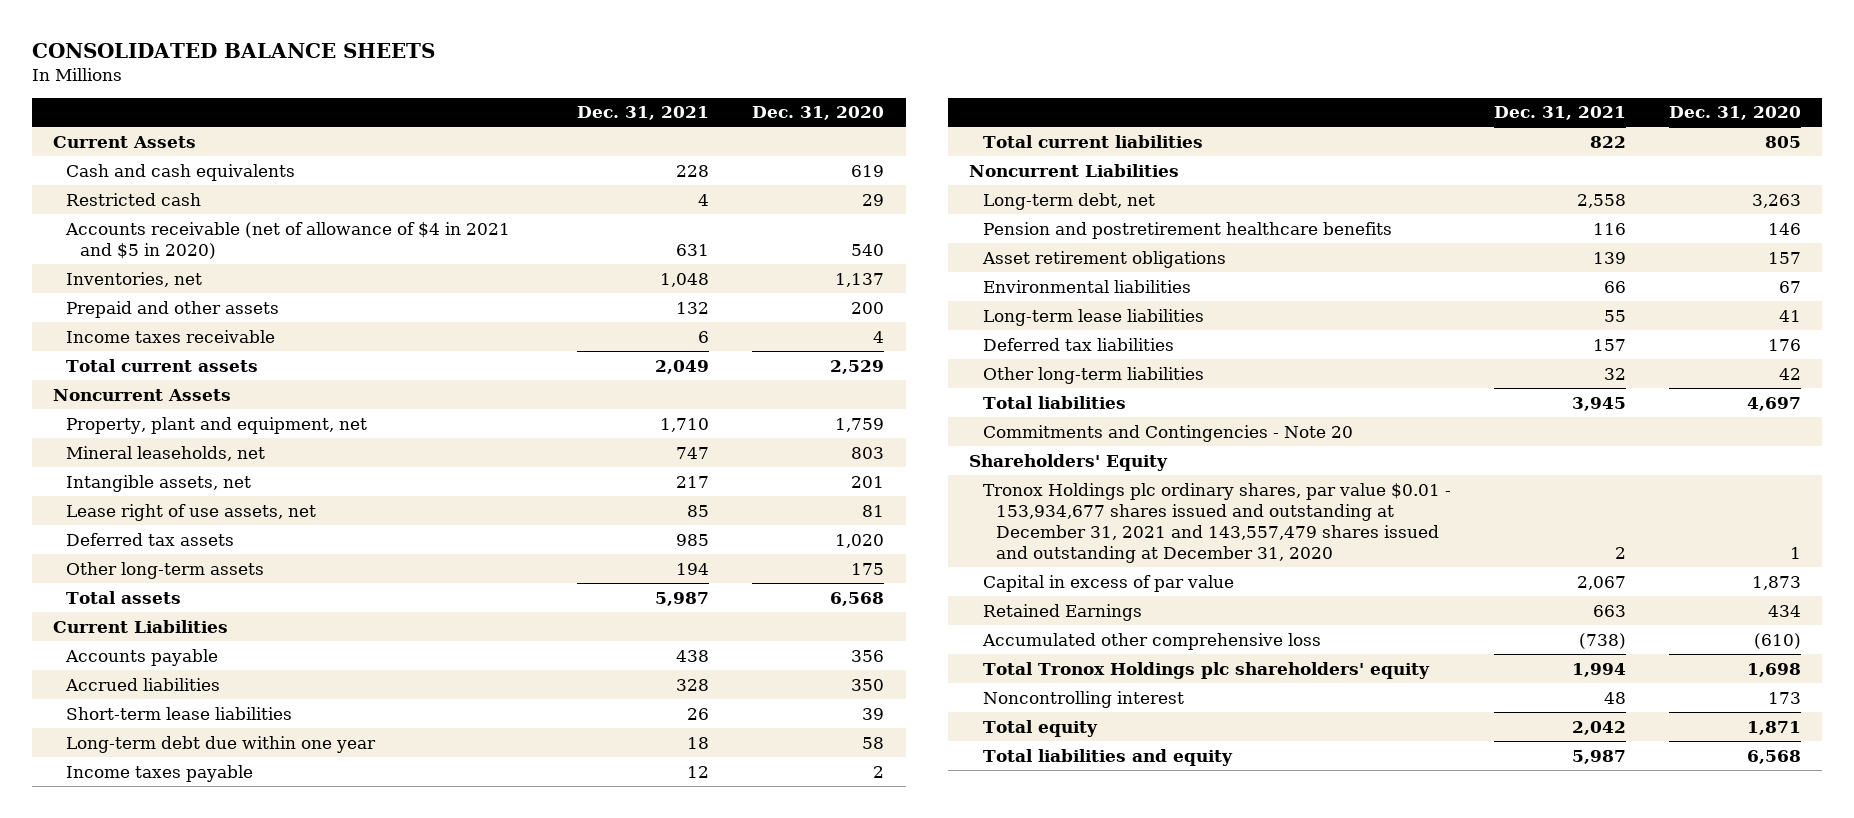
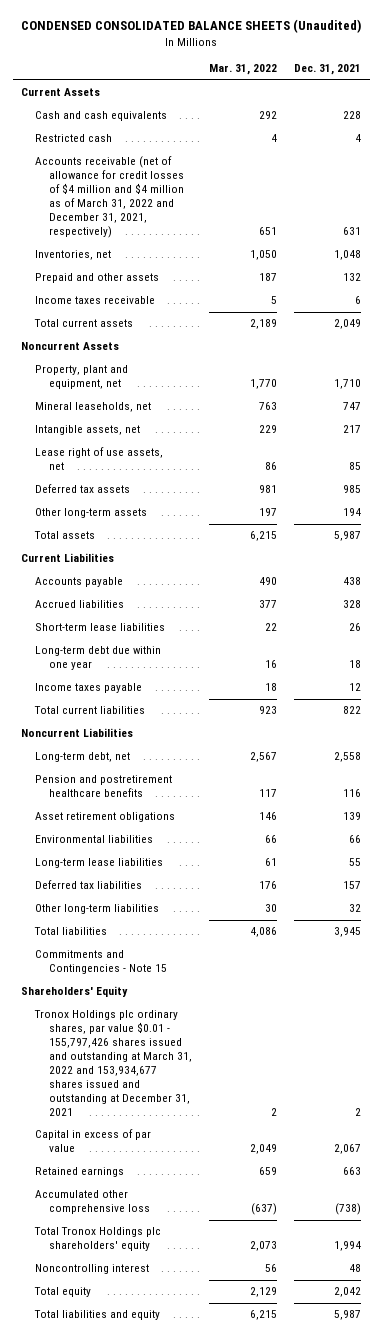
[31,42,435,58] CONSOLIDATED BALANCE SHEETS -> [21,19,362,34] CONDENSED CONSOLIDATED BALANCE SHEETS (Unaudited)
[752,106,885,121] Dec. 31, 2020 -> none
none -> [208,64,277,76] Mar. 31, 2022
[65,221,511,259] Accounts receivable (net of allowance of $4 in 2021 and $5 in 2020) -> [35,156,184,239] Accounts receivable (net of allowance for credit losses of $4 million and $4 million as of March 31, 2022 and December 31, 2021, respectively)
[982,424,1353,442] Commitments and Contingencies - Note 20 -> [35,950,167,975] Commitments and Contingencies - Note 15
[982,482,1451,563] Tronox Holdings plc ordinary shares, par value $0.01 - 153,934,677 shares issued and outstanding at December 31, 2021 and 143,557,479 shares issued and outstanding at December 31, 2020 -> [34,1010,192,1117] Tronox Holdings plc ordinary shares, par value $0.01 - 155,797,426 shares issued and outstanding at March 31, 2022 and 153,934,677 shares issued and outstanding at December 31, 2021
[982,603,1142,621] Retained Earnings -> [35,1167,125,1178] Retained earnings

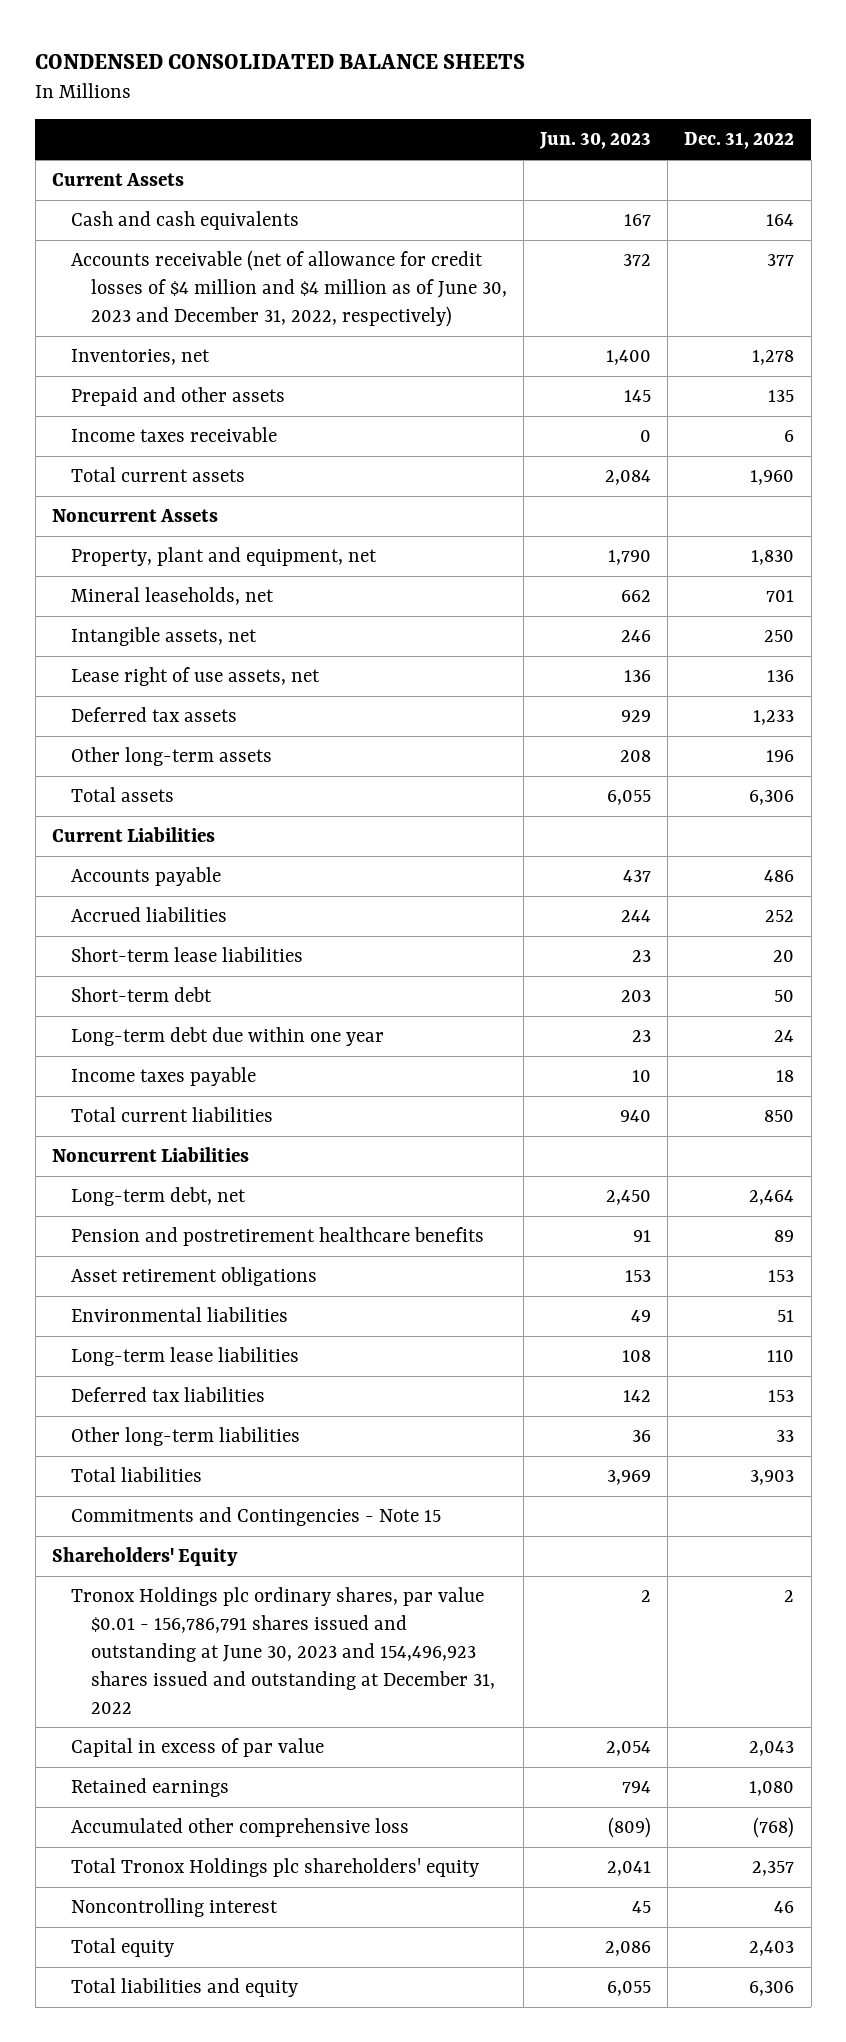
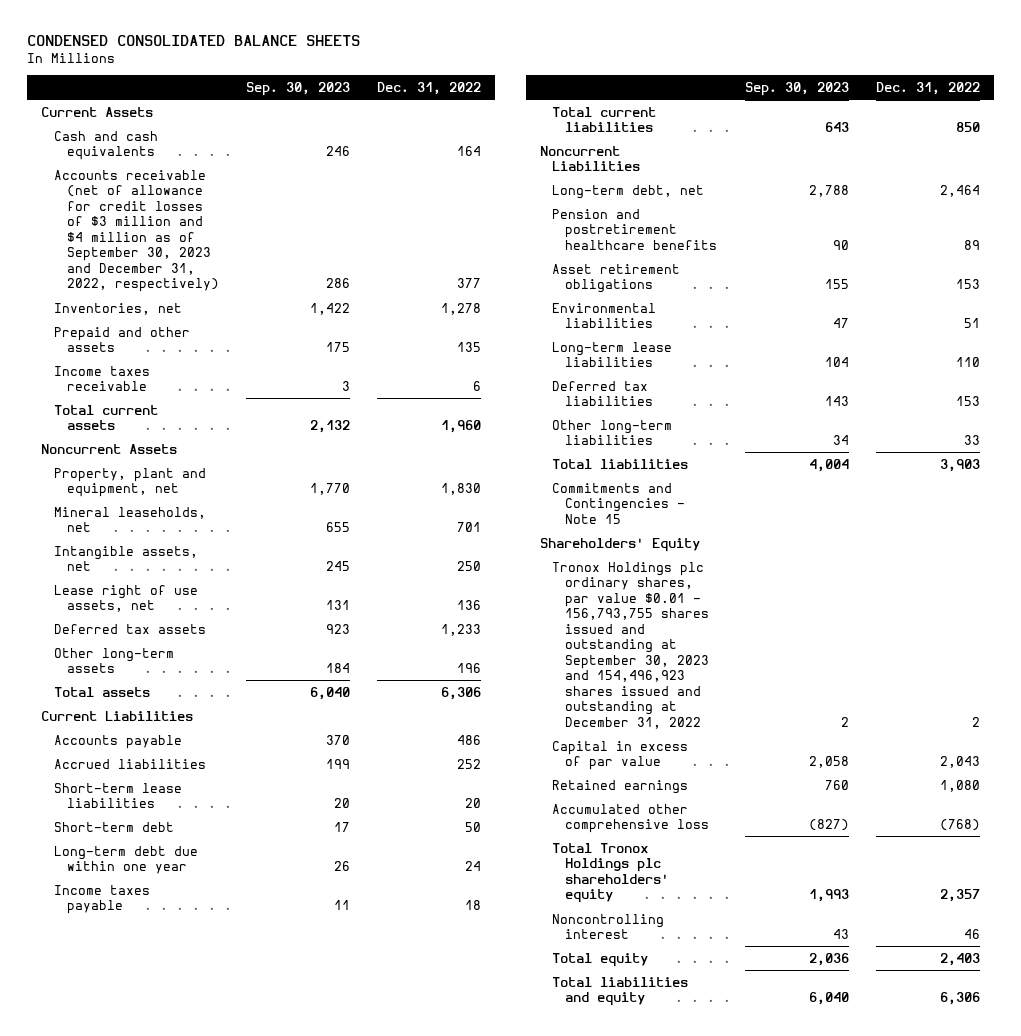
[539,132,652,150] Jun. 30, 2023 -> none
none -> [246,81,351,96] Sep. 30, 2023
[71,250,507,327] Accounts receivable (net of allowance for credit losses of $4 million and $4 million as of June 30, 2023 and December 31, 2022, respectively) -> [53,169,219,293] Accounts receivable (net of allowance for credit losses of $3 million and $4 million as of September 30, 2023 and December 31, 2022, respectively)
[71,1587,495,1714] Tronox Holdings plc ordinary shares, par value $0.01 - 156,786,791 shares issued and outstanding at June 30, 2023 and 154,496,923 shares issued and outstanding at December 31, 2022 -> [552,561,710,729] Tronox Holdings plc ordinary shares, par value $0.01 - 156,793,755 shares issued and outstanding at September 30, 2023 and 154,496,923 shares issued and outstanding at December 31, 2022

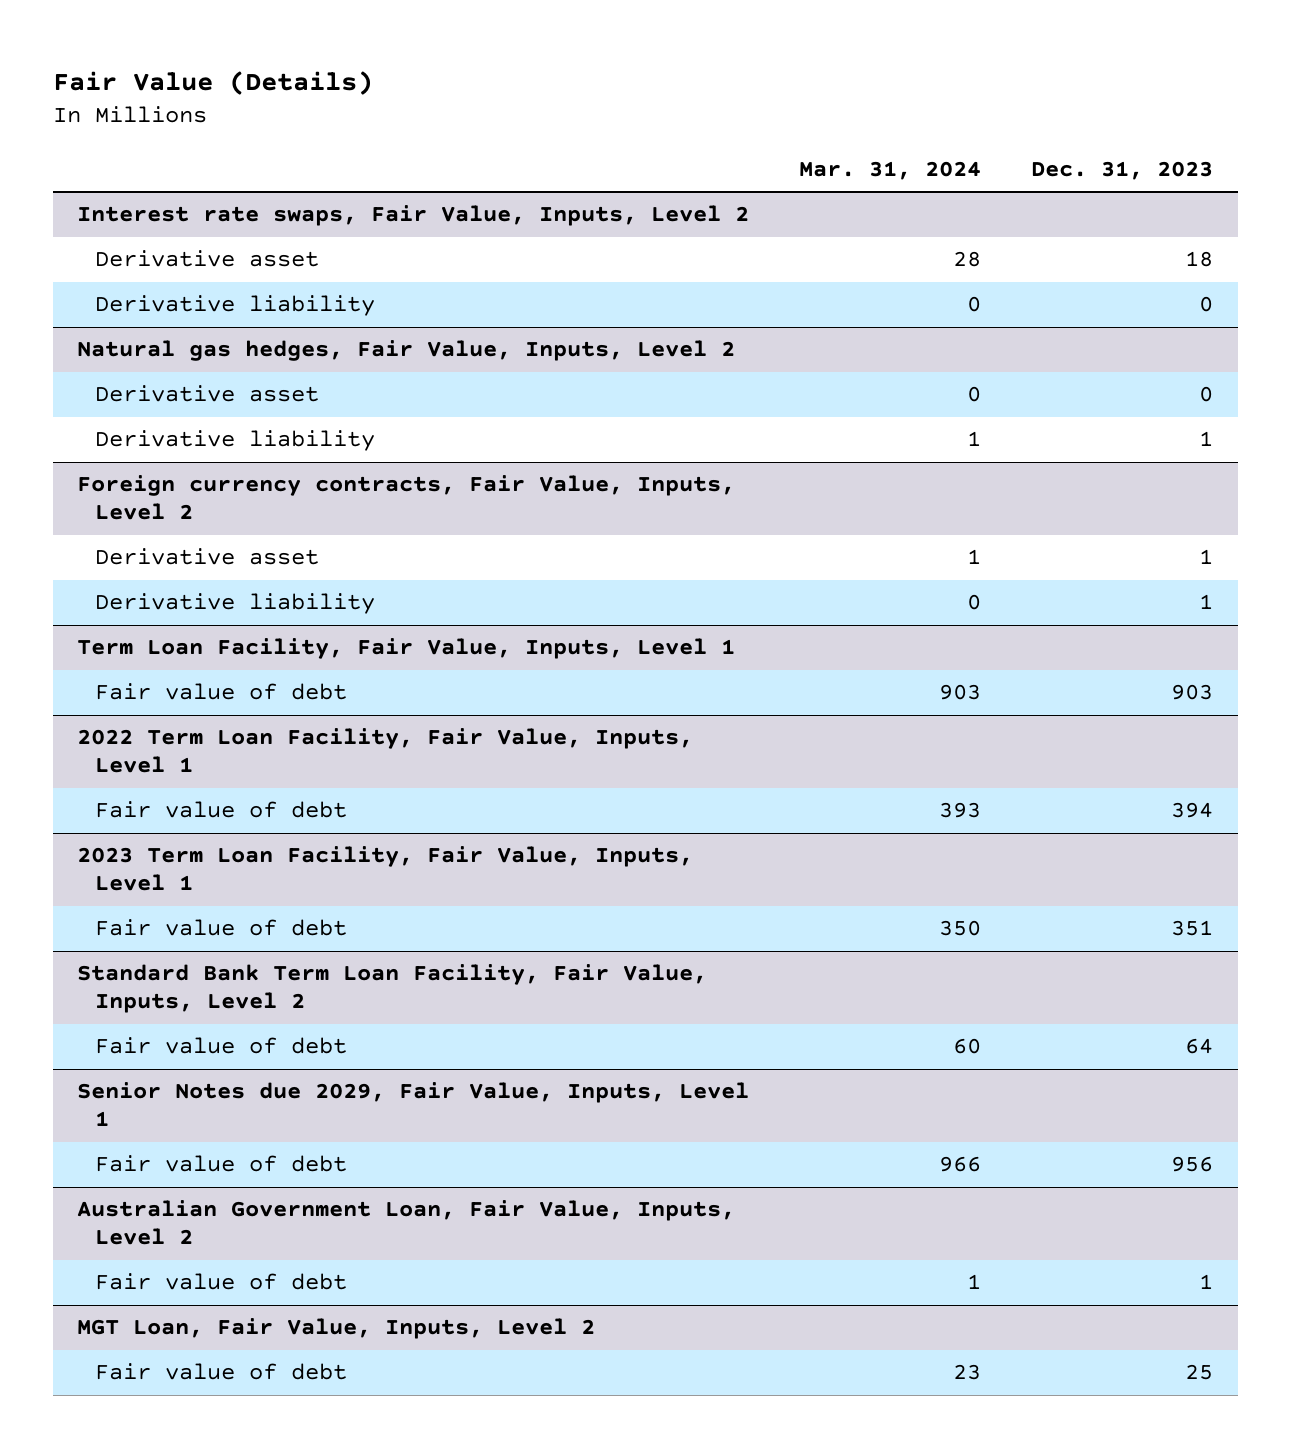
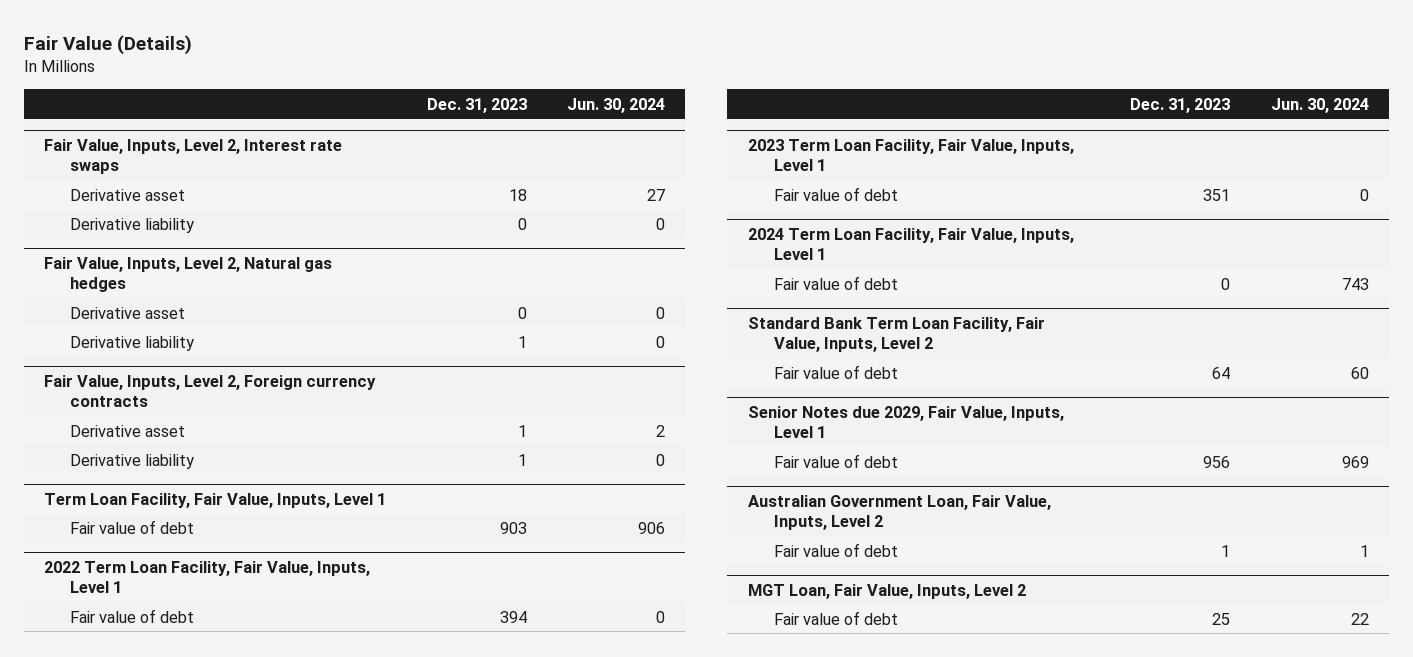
[799,161,982,181] Mar. 31, 2024 -> none
none -> [567,97,666,113] Jun. 30, 2024
[77,205,750,227] Interest rate swaps, Fair Value, Inputs, Level 2 -> [44,138,343,174] Fair Value, Inputs, Level 2, Interest rate swaps
[77,340,736,362] Natural gas hedges, Fair Value, Inputs, Level 2 -> [44,256,333,292] Fair Value, Inputs, Level 2, Natural gas hedges
[77,475,736,521] Foreign currency contracts, Fair Value, Inputs, Level 2 -> [44,374,377,407] Fair Value, Inputs, Level 2, Foreign currency contracts
none -> [747,227,1074,260] 2024 Term Loan Facility, Fair Value, Inputs, Level 1
none -> [773,275,898,290] Fair value of debt

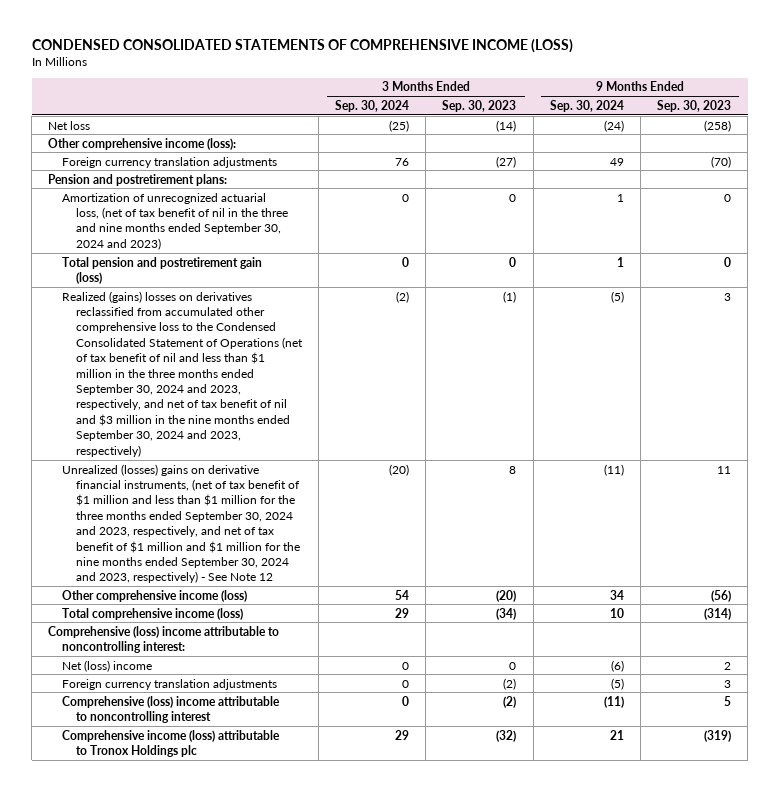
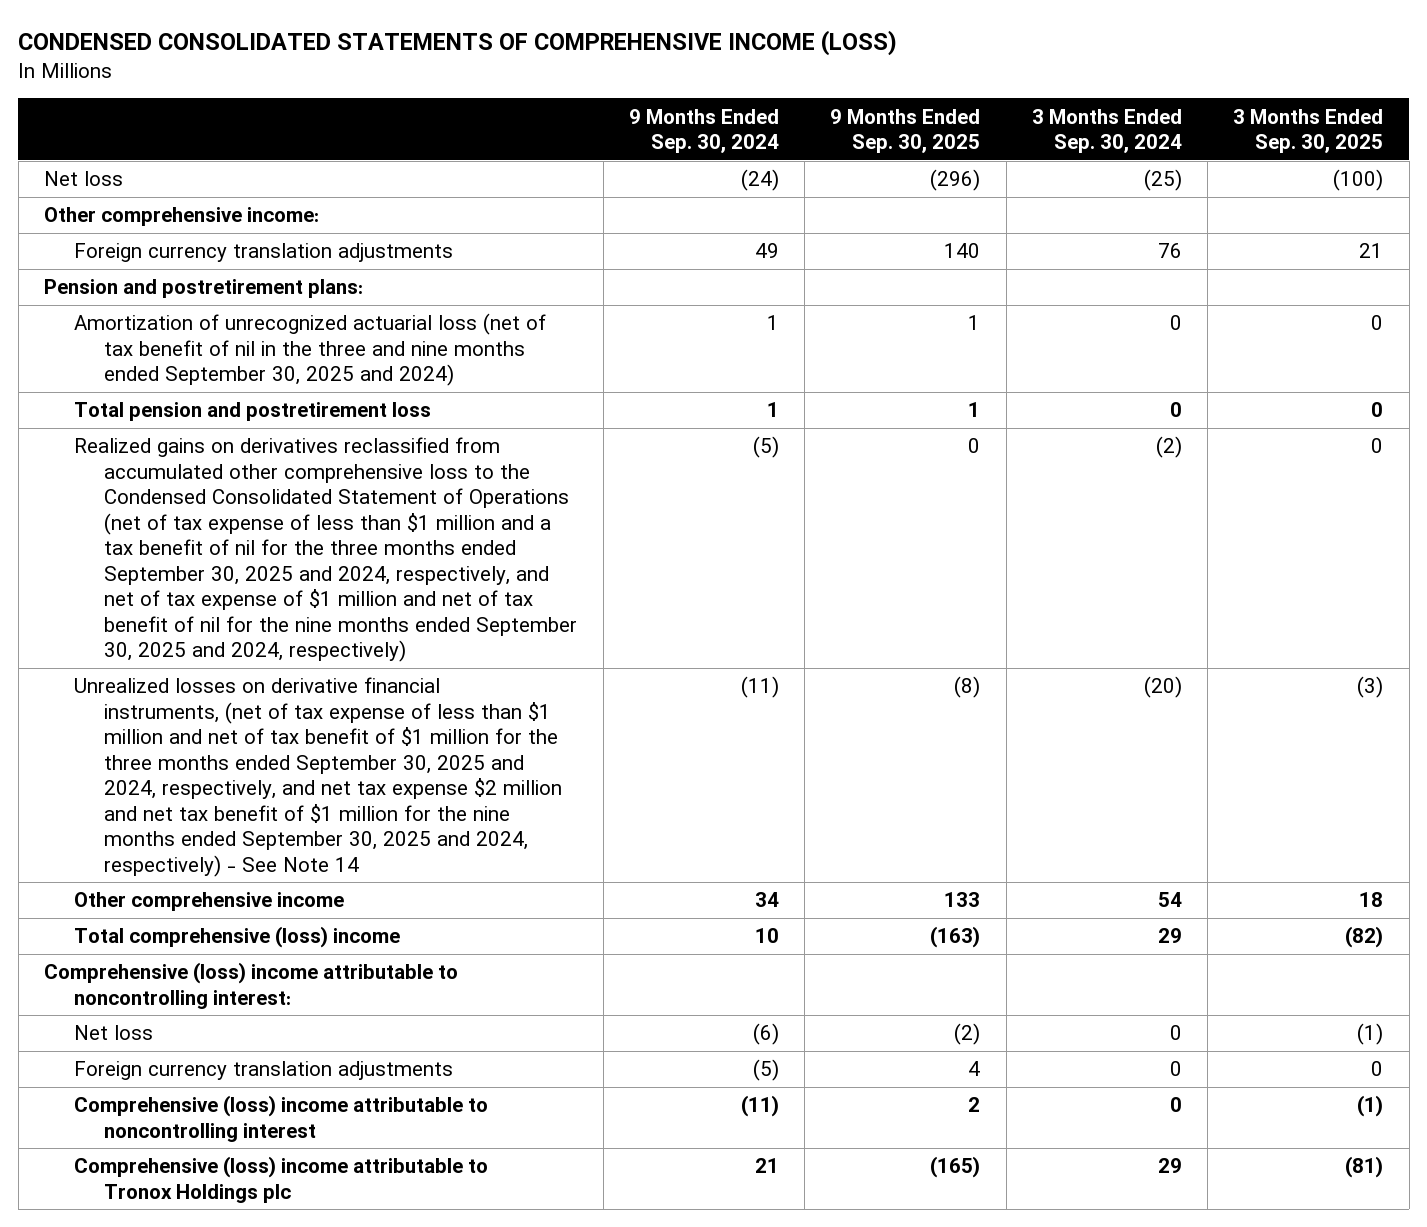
[442,99,517,112] Sep. 30, 2023 -> none
[656,99,731,112] Sep. 30, 2023 -> none
none -> [830,108,981,154] 9 Months Ended Sep. 30, 2025
none -> [1233,108,1384,154] 3 Months Ended Sep. 30, 2025
[48,137,237,150] Other comprehensive income (loss): -> [44,207,320,227] Other comprehensive income:
[62,192,288,250] Amortization of unrecognized actuarial loss, (net of tax benefit of nil in the three and nine months ended September 30, 2024 and 2023) -> [74,313,547,387] Amortization of unrecognized actuarial loss (net of tax benefit of nil in the three and nine months ended September 30, 2025 and 2024)
[62,256,263,284] Total pension and postretirement gain (loss) -> [74,402,432,422] Total pension and postretirement loss
[62,290,303,457] Realized (gains) losses on derivatives reclassified from accumulated other comprehensive loss to the Condensed Consolidated Statement of Operations (net of tax benefit of nil and less than $1 million in the three months ended September 30, 2024 and 2023, respectively, and net of tax benefit of nil and $3 million in the nine months ended September 30, 2024 and 2023, respectively) -> [74,437,578,663] Realized gains on derivatives reclassified from accumulated other comprehensive loss to the Condensed Consolidated Statement of Operations (net of tax expense of less than $1 million and a tax benefit of nil for the three months ended September 30, 2025 and 2024, respectively, and net of tax expense of $1 million and net of tax benefit of nil for the nine months ended September 30, 2025 and 2024, respectively)
[62,463,300,584] Unrealized (losses) gains on derivative financial instruments, (net of tax benefit of $1 million and less than $1 million for the three months ended September 30, 2024 and 2023, respectively, and net of tax benefit of $1 million and $1 million for the nine months ended September 30, 2024 and 2023, respectively) - See Note 12 -> [74,677,563,877] Unrealized losses on derivative financial instruments, (net of tax expense of less than $1 million and net of tax benefit of $1 million for the three months ended September 30, 2025 and 2024, respectively, and net tax expense $2 million and net tax benefit of $1 million for the nine months ended September 30, 2025 and 2024, respectively) - See Note 14
[62,589,248,602] Other comprehensive income (loss) -> [74,892,345,912] Other comprehensive income
[62,607,244,620] Total comprehensive income (loss) -> [74,926,401,949] Total comprehensive (loss) income
[62,659,153,672] Net (loss) income -> [74,1025,154,1041] Net loss
[62,729,281,757] Comprehensive income (loss) attributable to Tronox Holdings plc -> [74,1156,489,1203] Comprehensive (loss) income attributable to Tronox Holdings plc

